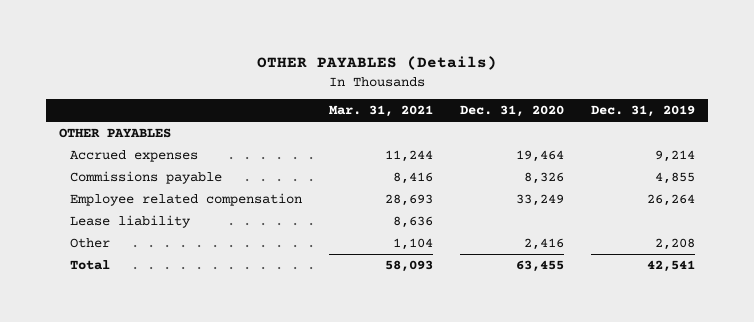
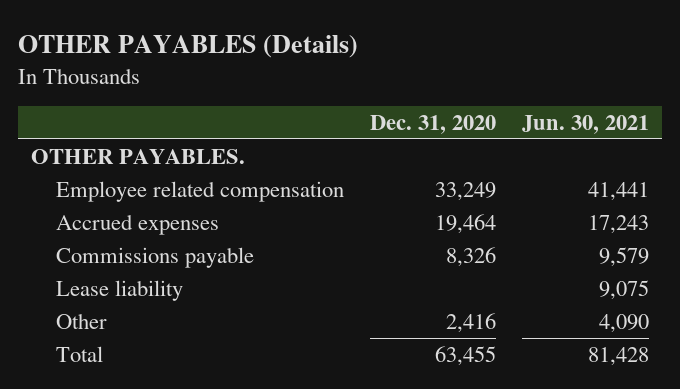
[328,105,433,118] Mar. 31, 2021 -> none
[590,105,695,118] Dec. 31, 2019 -> none
none -> [521,114,649,134] Jun. 30, 2021
[59,127,172,138] OTHER PAYABLES -> [31,148,246,164] OTHER PAYABLES.
[69,192,302,206] Employee related compensation -> [55,180,344,202] Employee related compensation

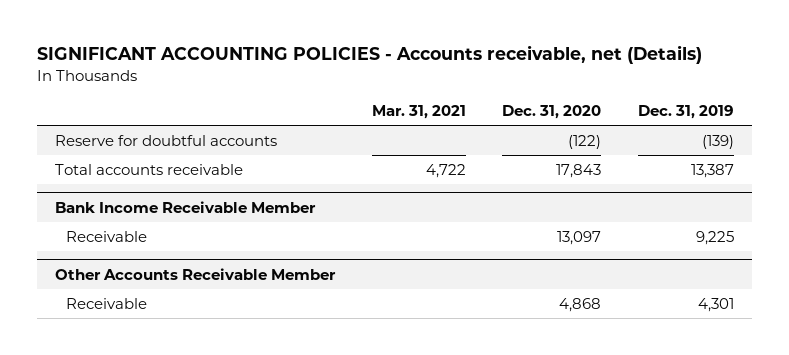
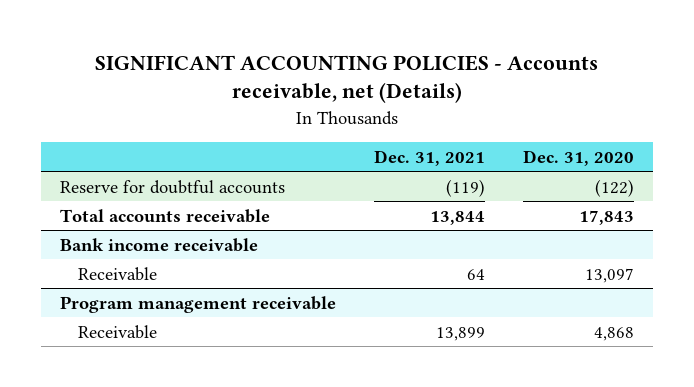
[371,104,466,119] Mar. 31, 2021 -> none
[637,104,734,119] Dec. 31, 2019 -> none
none -> [373,149,485,166] Dec. 31, 2021
[55,200,317,213] Bank Income Receivable Member -> [59,237,258,252] Bank income receivable
[55,267,337,280] Other Accounts Receivable Member -> none
none -> [59,295,336,313] Program management receivable

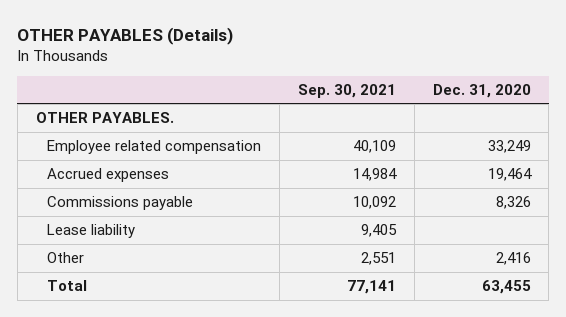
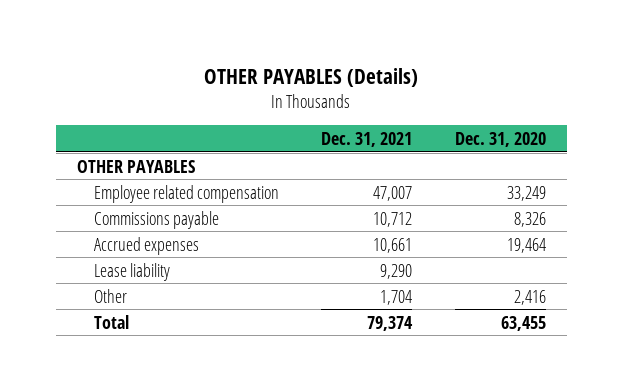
[298,83,397,98] Sep. 30, 2021 -> none
none -> [321,132,413,148] Dec. 31, 2021
[35,112,174,124] OTHER PAYABLES. -> [77,159,196,173] OTHER PAYABLES
[47,168,170,183] Accrued expenses -> [93,236,199,255] Accrued expenses

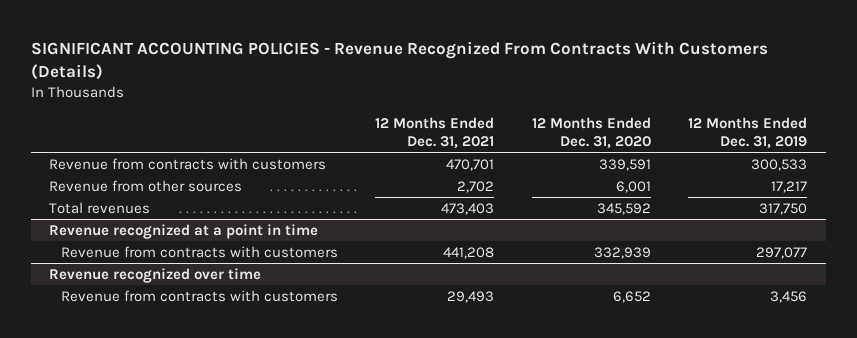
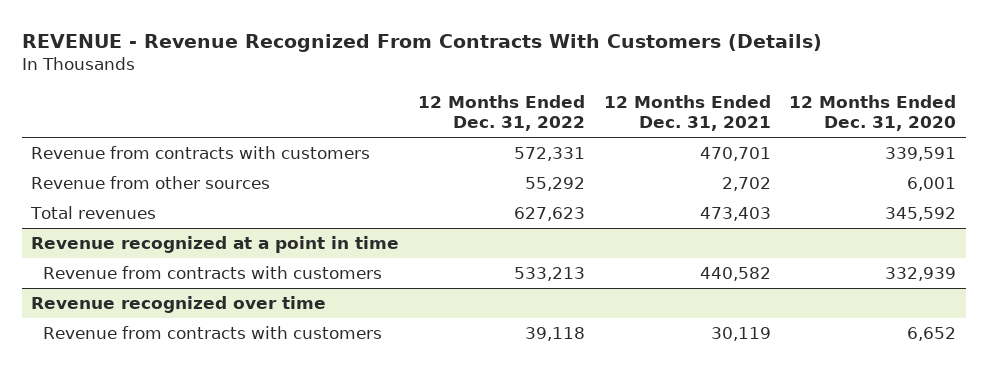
[30,40,768,81] SIGNIFICANT ACCOUNTING POLICIES - Revenue Recognized From Contracts With Customers (Details) -> [22,33,823,52] REVENUE - Revenue Recognized From Contracts With Customers (Details)
[688,117,808,149] 12 Months Ended Dec. 31, 2019 -> none
none -> [418,95,586,131] 12 Months Ended Dec. 31, 2022
[443,246,495,259] 441,208 -> [699,267,771,282] 440,582
[447,290,495,303] 29,493 -> [710,327,771,342] 30,119

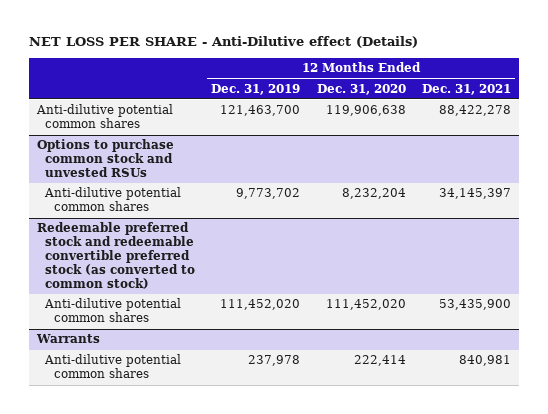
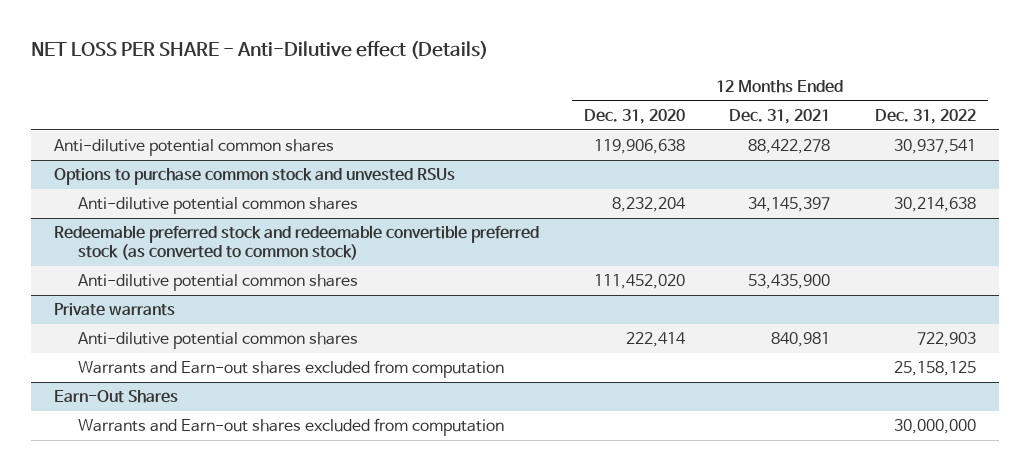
[211,83,301,95] Dec. 31, 2019 -> none
none -> [875,109,977,125] Dec. 31, 2022
[35,334,100,344] Warrants -> [53,303,175,317] Private warrants
none -> [77,360,504,379] Warrants and Earn-out shares excluded from computation
none -> [53,390,178,404] Earn-Out Shares
none -> [77,418,504,437] Warrants and Earn-out shares excluded from computation

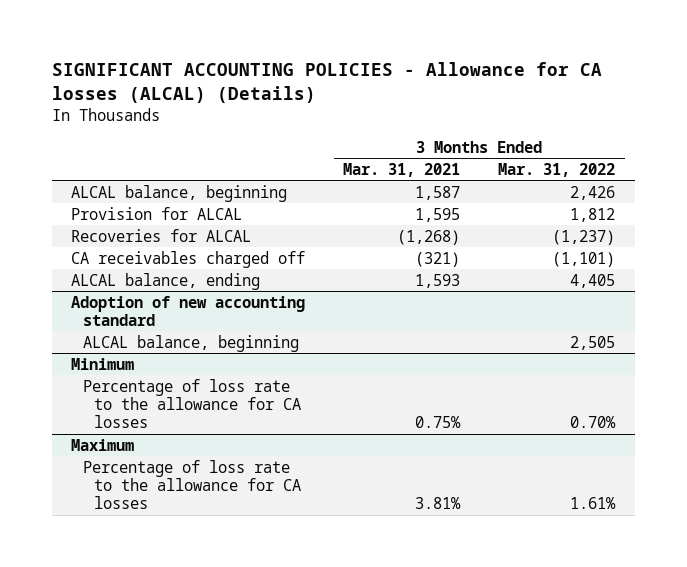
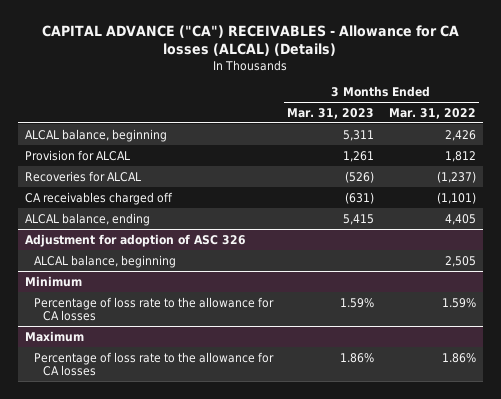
[52,61,603,103] SIGNIFICANT ACCOUNTING POLICIES - Allowance for CA losses (ALCAL) (Details) -> [42,25,460,57] CAPITAL ADVANCE ("CA") RECEIVABLES - Allowance for CA losses (ALCAL) (Details)
[343,162,461,177] Mar. 31, 2021 -> none
none -> [287,107,375,119] Mar. 31, 2023
[71,295,306,326] Adoption of new accounting standard -> [25,233,247,247] Adjustment for adoption of ASC 326
[570,415,617,428] 0.70% -> [441,297,476,308] 1.59%
[570,496,617,509] 1.61% -> [441,352,476,363] 1.86%

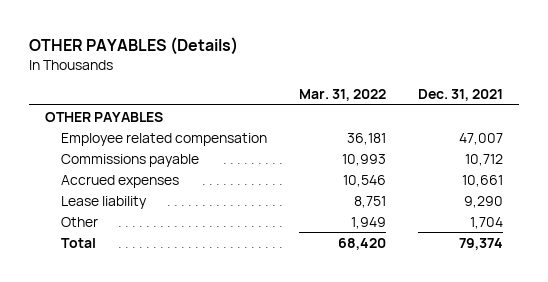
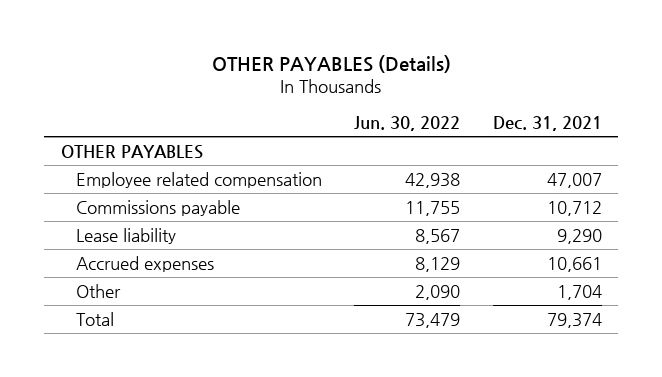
[298,89,386,102] Mar. 31, 2022 -> none
none -> [354,115,461,131] Jun. 30, 2022
[60,174,179,188] Accrued expenses -> [75,255,214,272] Accrued expenses

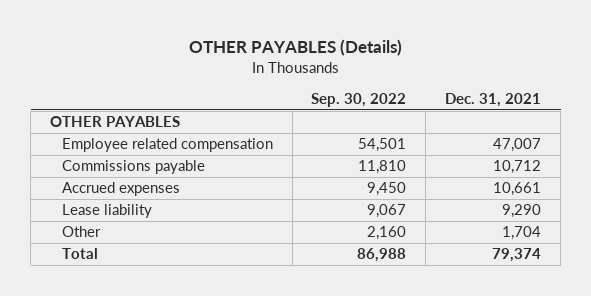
[354,115,461,131] Jun. 30, 2022 -> none
none -> [311,93,407,108] Sep. 30, 2022
[75,227,176,244] Lease liability -> [61,204,152,219] Lease liability

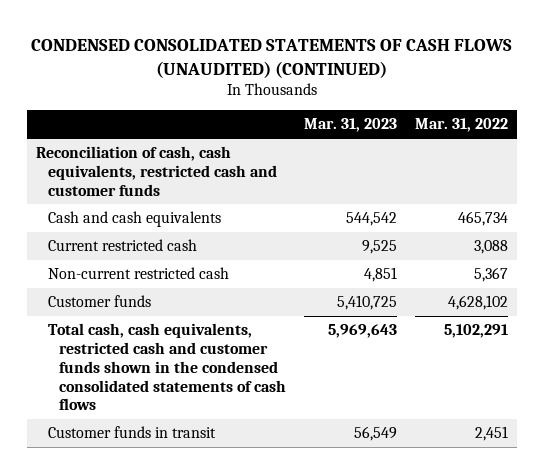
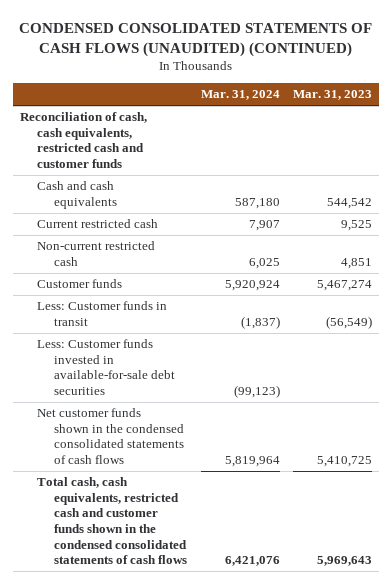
[415,118,509,133] Mar. 31, 2022 -> none
none -> [200,90,280,101] Mar. 31, 2024
[336,295,397,311] 5,410,725 -> [317,280,373,292] 5,467,274
none -> [36,301,167,326] Less: Customer funds in transit
none -> [36,339,176,396] Less: Customer funds invested in available-for-sale debt securities
none -> [36,408,185,465] Net customer funds shown in the condensed consolidated statements of cash flows
[47,426,216,439] Customer funds in transit -> none

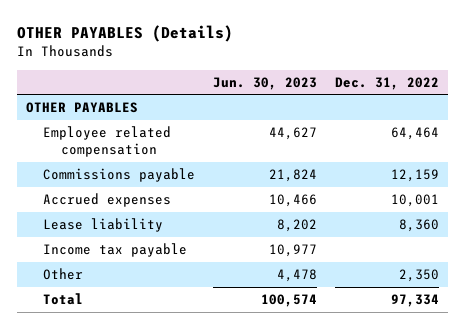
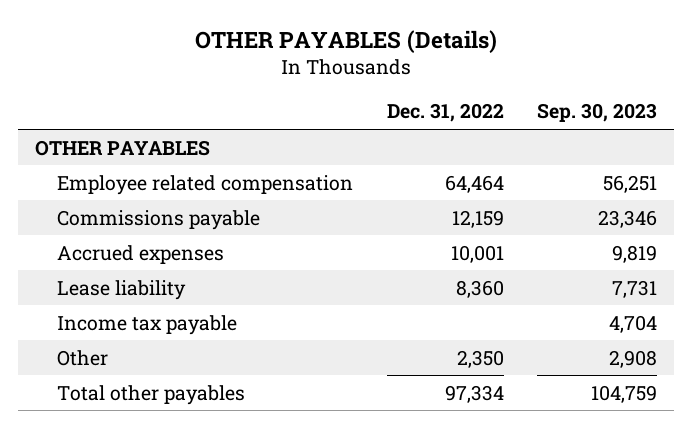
[213,76,318,90] Jun. 30, 2023 -> none
none -> [537,103,658,123] Sep. 30, 2023
[43,292,84,305] Total -> [56,384,245,405] Total other payables

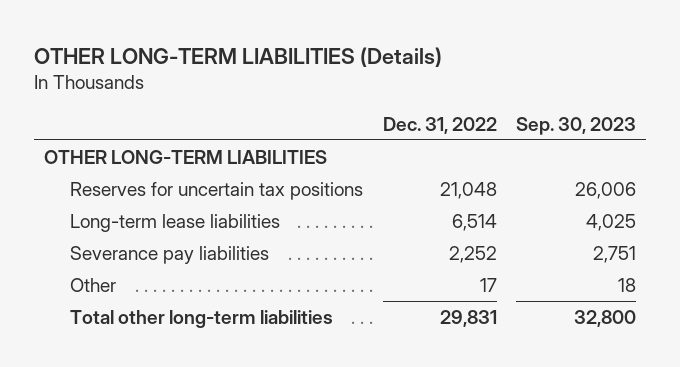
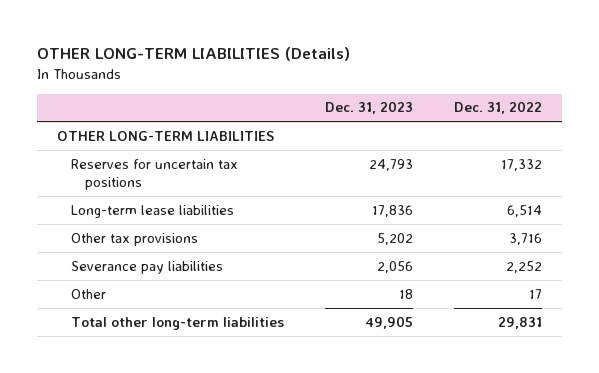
[516,116,637,135] Sep. 30, 2023 -> none
none -> [325,101,414,115] Dec. 31, 2023
[439,181,497,199] 21,048 -> [500,158,542,171] 17,332
none -> [71,232,199,246] Other tax provisions

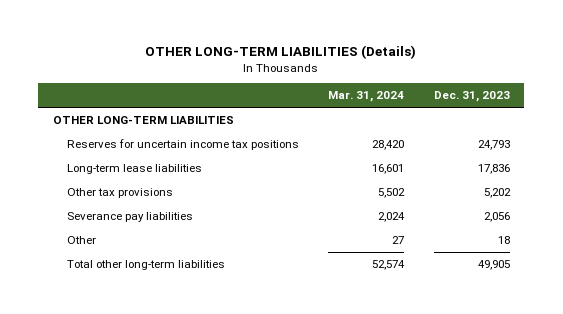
[453,101,542,115] Dec. 31, 2022 -> none
none -> [328,91,405,103] Mar. 31, 2024
[71,158,239,191] Reserves for uncertain tax positions -> [67,139,300,151] Reserves for uncertain income tax positions

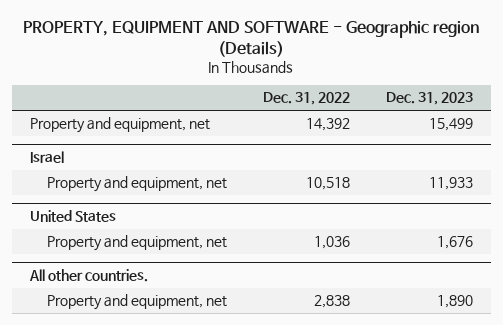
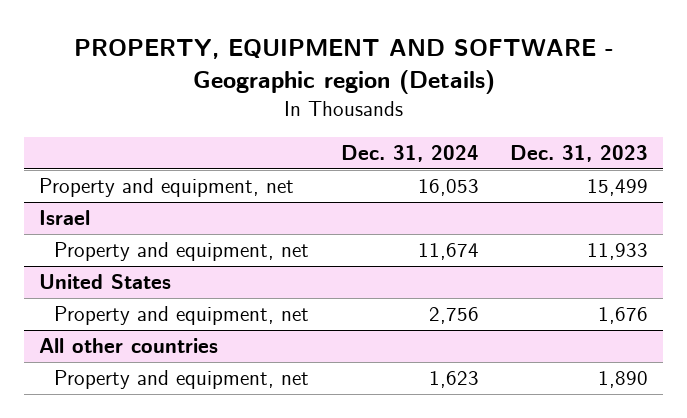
[262,92,350,106] Dec. 31, 2022 -> none
none -> [340,144,479,162] Dec. 31, 2024
[29,268,149,282] All other countries. -> [39,338,219,354] All other countries

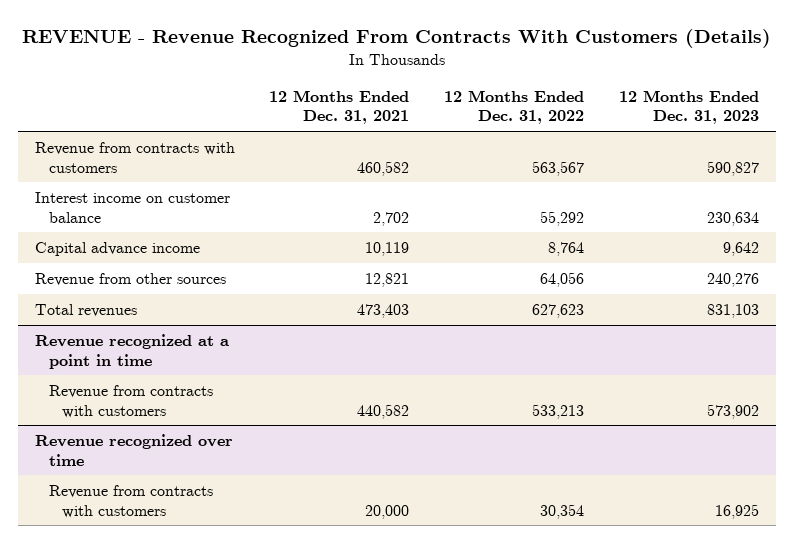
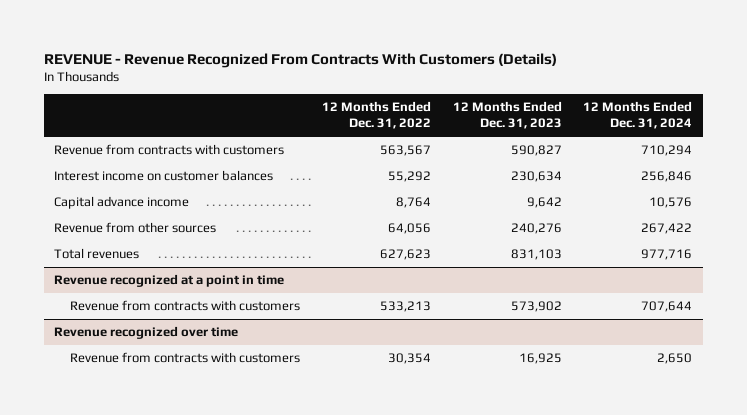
[269,89,410,125] 12 Months Ended Dec. 31, 2021 -> none
none -> [583,101,693,130] 12 Months Ended Dec. 31, 2024
[34,191,230,223] Interest income on customer balance -> [54,170,274,182] Interest income on customer balances

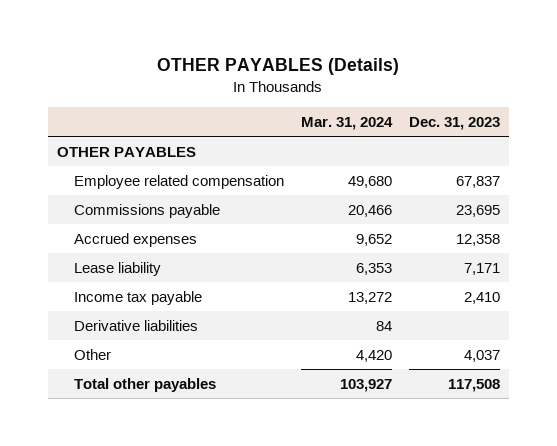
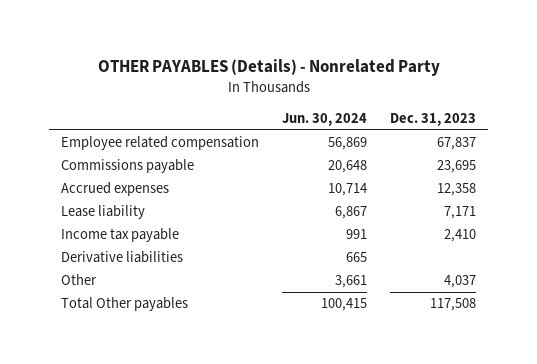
[157,58,400,76] OTHER PAYABLES (Details) -> [97,59,440,77] OTHER PAYABLES (Details) - Nonrelated Party
[301,116,394,130] Mar. 31, 2024 -> none
none -> [282,113,368,127] Jun. 30, 2024
[56,146,196,157] OTHER PAYABLES -> none
[73,377,216,392] Total other payables -> [60,297,188,312] Total Other payables

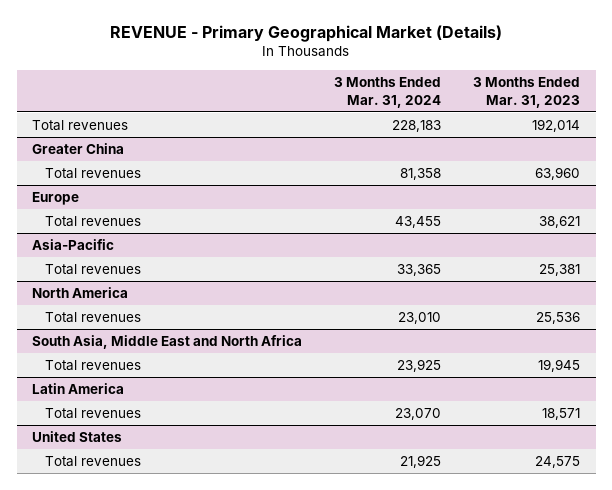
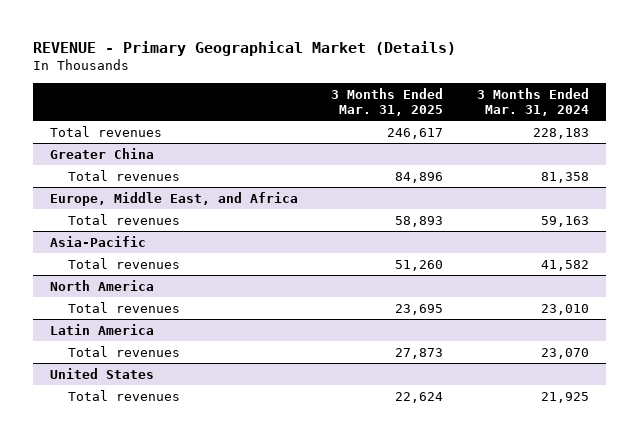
[473,77,581,108] 3 Months Ended Mar. 31, 2023 -> none
none -> [331,87,444,117] 3 Months Ended Mar. 31, 2025
[32,192,80,206] Europe -> none
none -> [49,191,298,206] Europe, Middle East, and Africa
[395,216,442,229] 43,455 -> [540,215,589,227] 59,163
[397,264,442,277] 33,365 -> [540,259,589,271] 41,582
[32,335,303,350] South Asia, Middle East and North Africa -> none
[45,360,142,372] Total revenues -> none

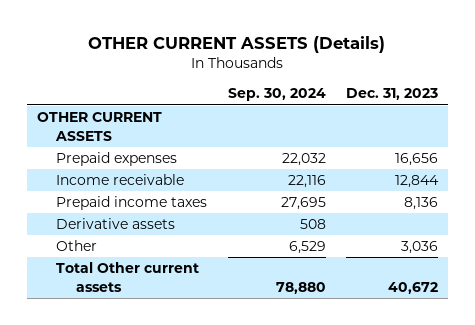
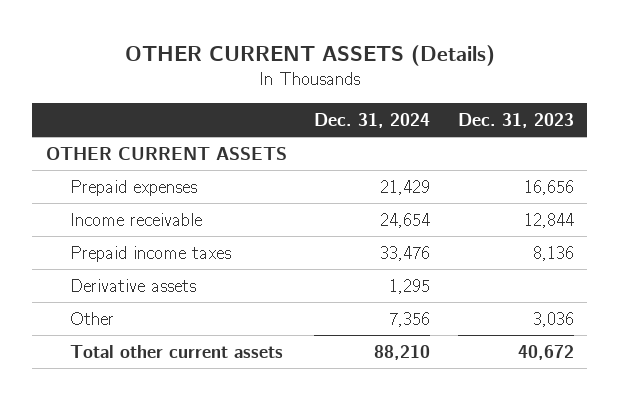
[227,88,326,102] Sep. 30, 2024 -> none
none -> [314,113,431,129] Dec. 31, 2024
[56,262,200,292] Total Other current assets -> [69,344,283,358] Total other current assets

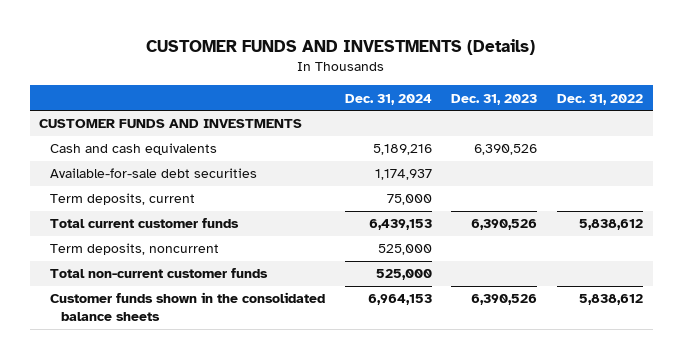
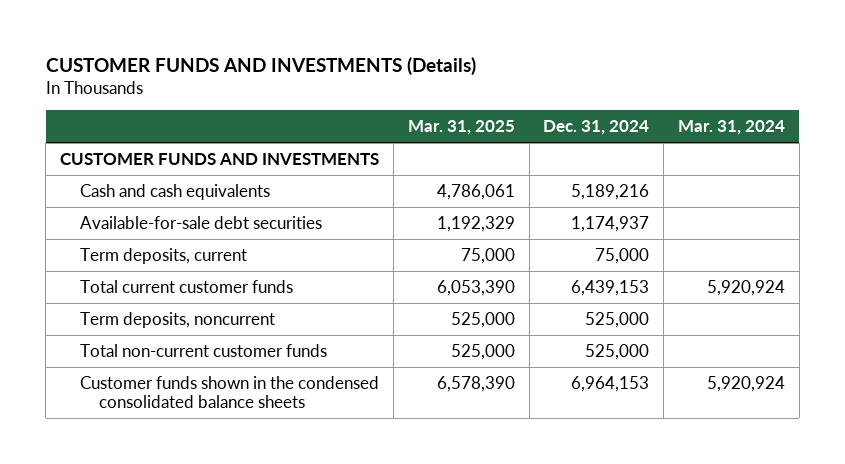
[451,93,538,105] Dec. 31, 2023 -> none
[556,93,643,105] Dec. 31, 2022 -> none
none -> [407,120,515,136] Mar. 31, 2025
none -> [678,120,786,136] Mar. 31, 2024
[50,292,326,322] Customer funds shown in the consolidated balance sheets -> [79,375,379,409] Customer funds shown in the condensed consolidated balance sheets

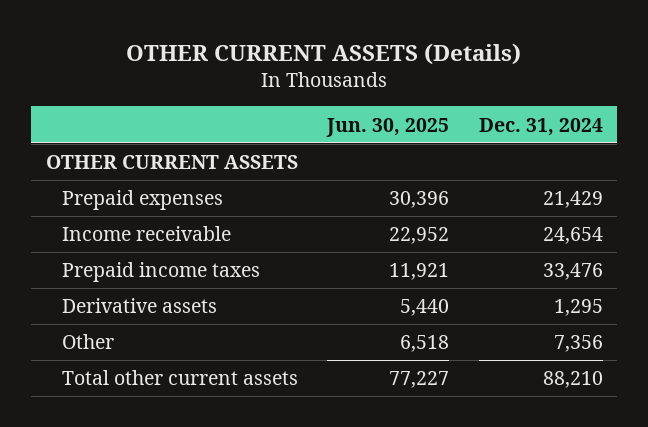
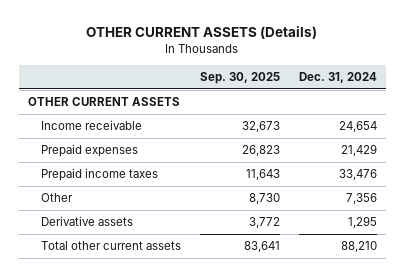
[326,117,450,137] Jun. 30, 2025 -> none
none -> [200,71,281,84] Sep. 30, 2025
[62,190,224,211] Prepaid expenses -> [41,144,139,158] Prepaid expenses
[62,298,218,314] Derivative assets -> [41,216,134,227] Derivative assets

